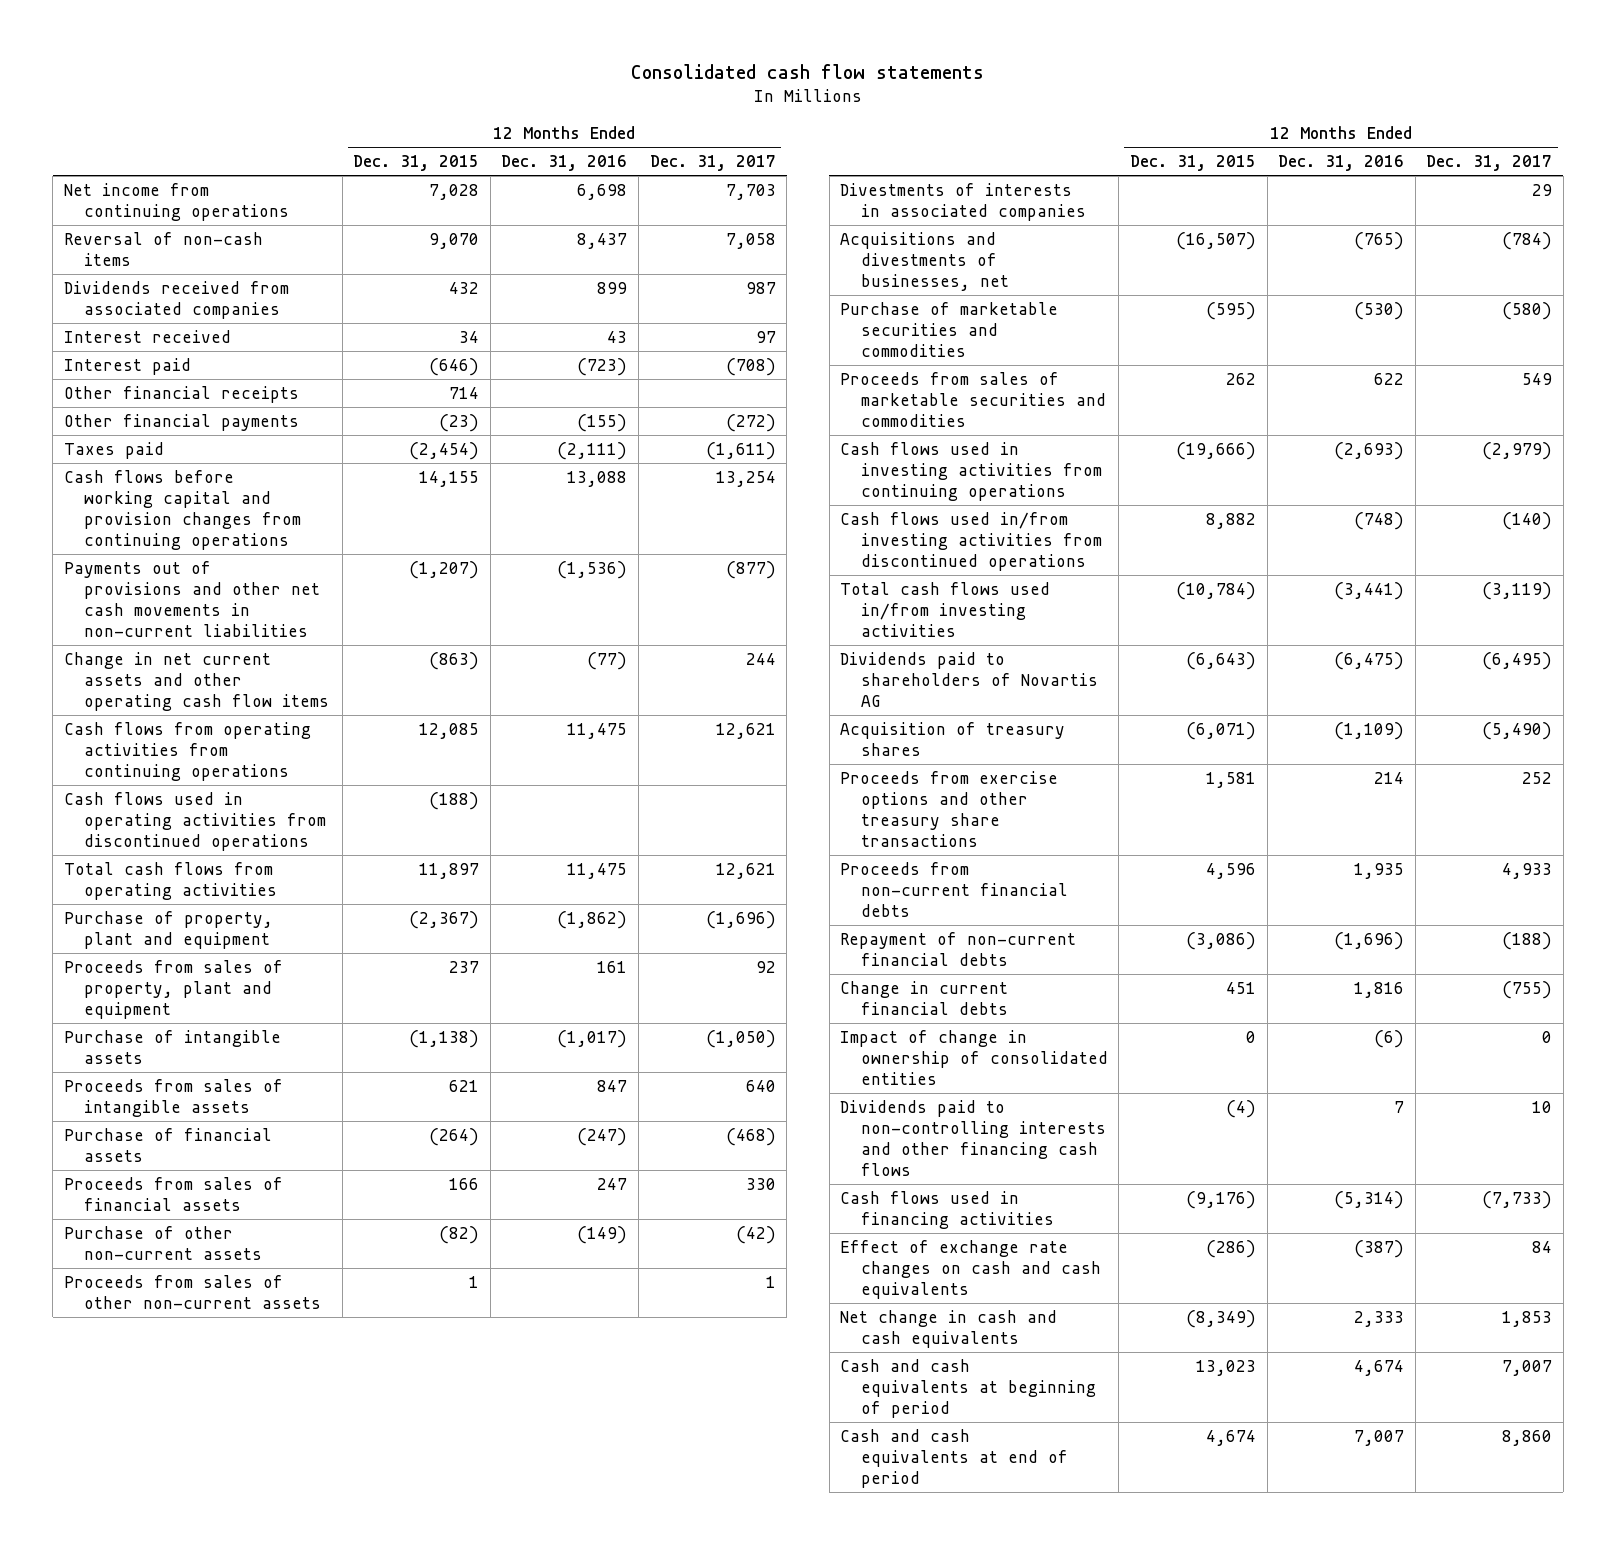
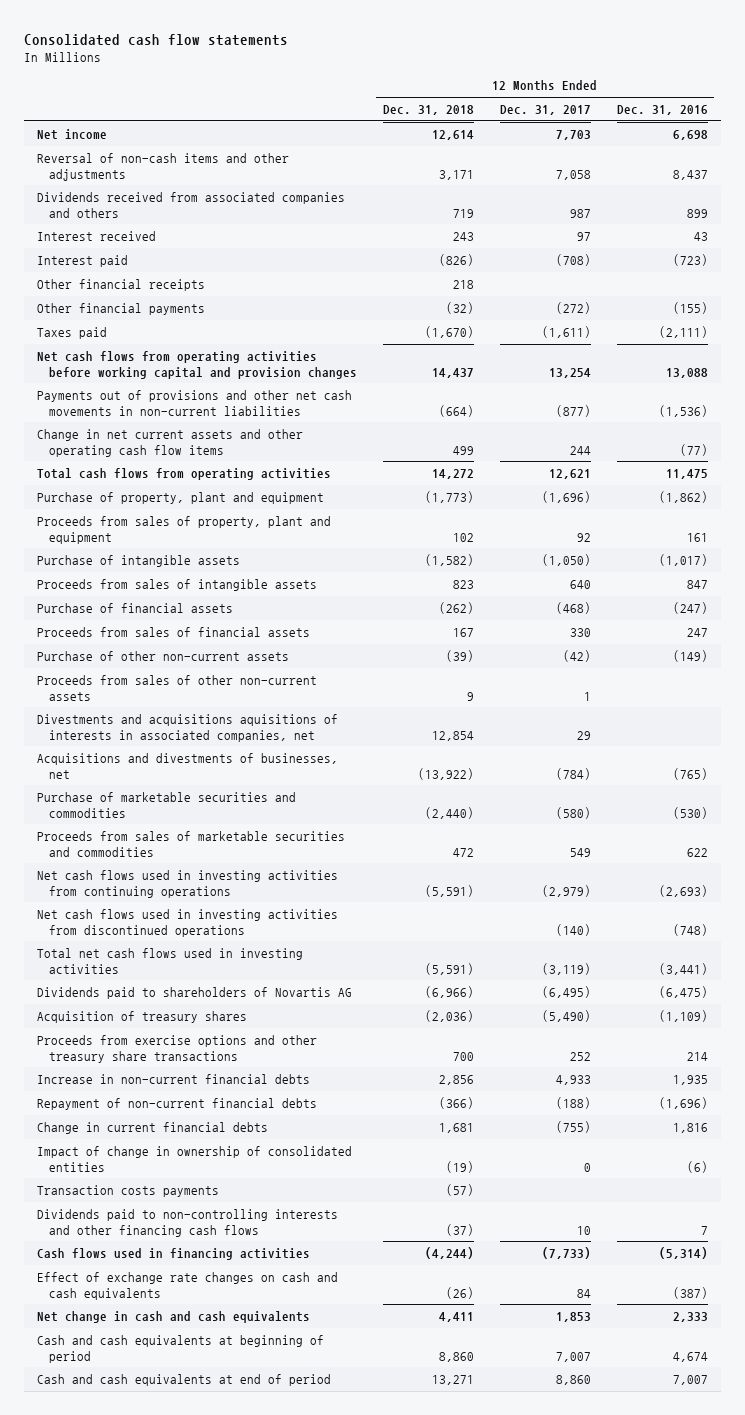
[353,155,480,172] Dec. 31, 2015 -> none
none -> [382,105,474,116] Dec. 31, 2018
[63,182,289,221] Net income from continuing operations -> [37,128,108,140] Net income
[63,231,263,266] Reversal of non-cash items -> [37,152,290,181] Reversal of non-cash items and other adjustments
[63,280,289,319] Dividends received from associated companies -> [37,191,346,218] Dividends received from associated companies and others
[63,469,301,551] Cash flows before working capital and provision changes from continuing operations -> [37,350,357,379] Net cash flows from operating activities before working capital and provision changes
[63,721,311,781] Cash flows from operating activities from continuing operations -> none
[63,791,326,851] Cash flows used in operating activities from discontinued operations -> none
[840,182,1086,221] Divestments of interests in associated companies -> [37,713,339,742] Divestments and acquisitions aquisitions of interests in associated companies, net
[840,441,1102,501] Cash flows used in investing activities from continuing operations -> [37,869,339,898] Net cash flows used in investing activities from continuing operations
[840,511,1102,571] Cash flows used in/from investing activities from discontinued operations -> [37,908,339,937] Net cash flows used in investing activities from discontinued operations
[840,581,1051,637] Total cash flows used in/from investing activities -> [37,947,304,974] Total net cash flows used in investing activities
[840,861,1068,917] Proceeds from non-current financial debts -> [37,1073,311,1084] Increase in non-current financial debts
none -> [37,1184,220,1197] Transaction costs payments

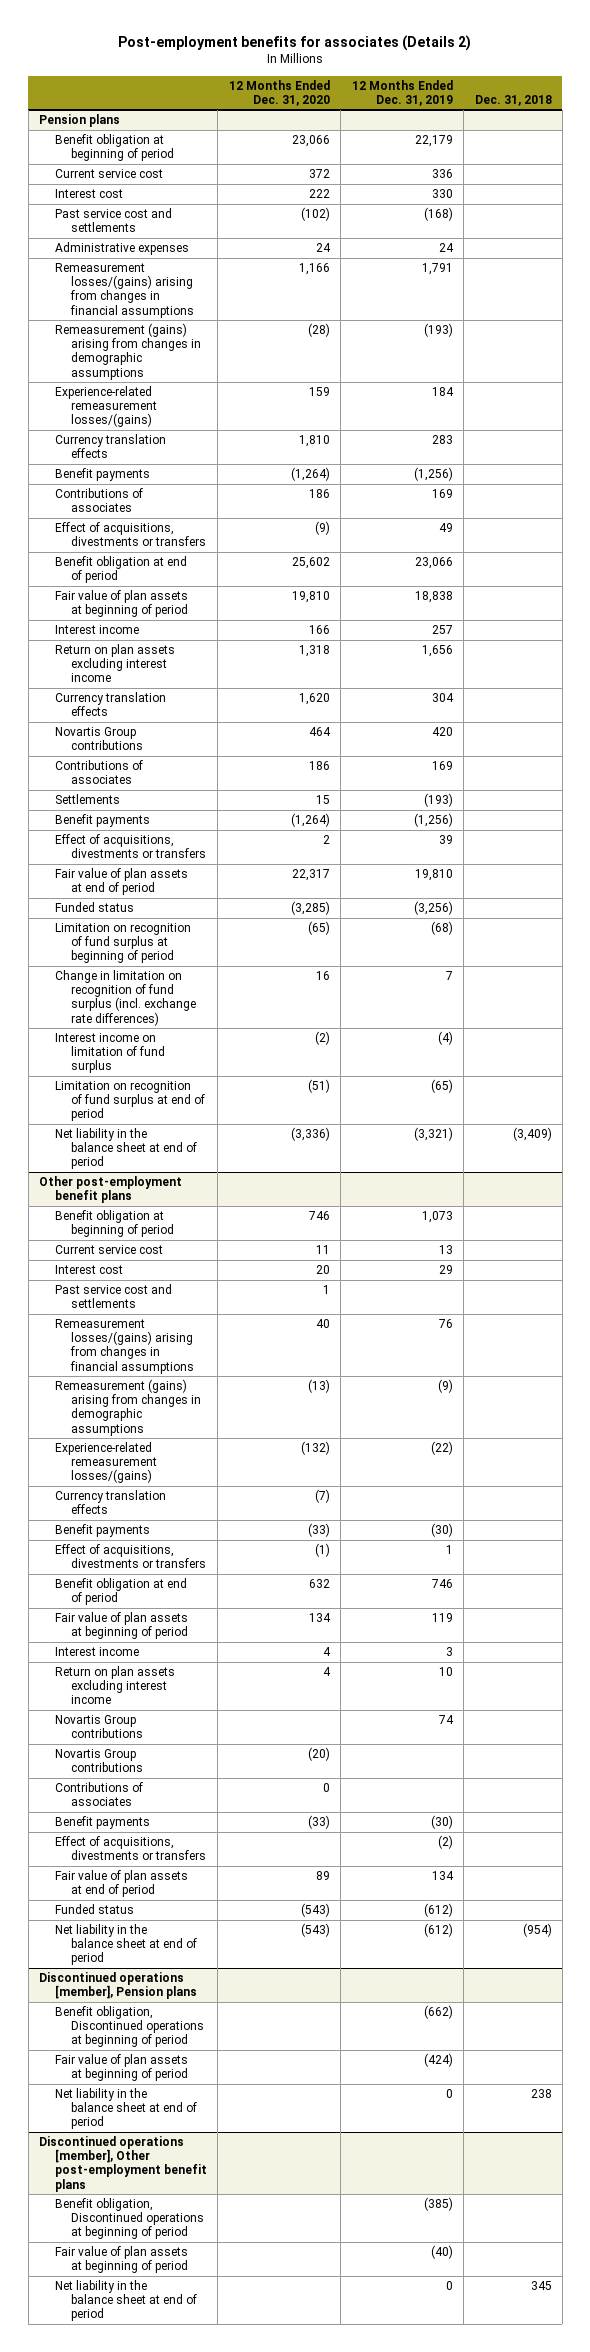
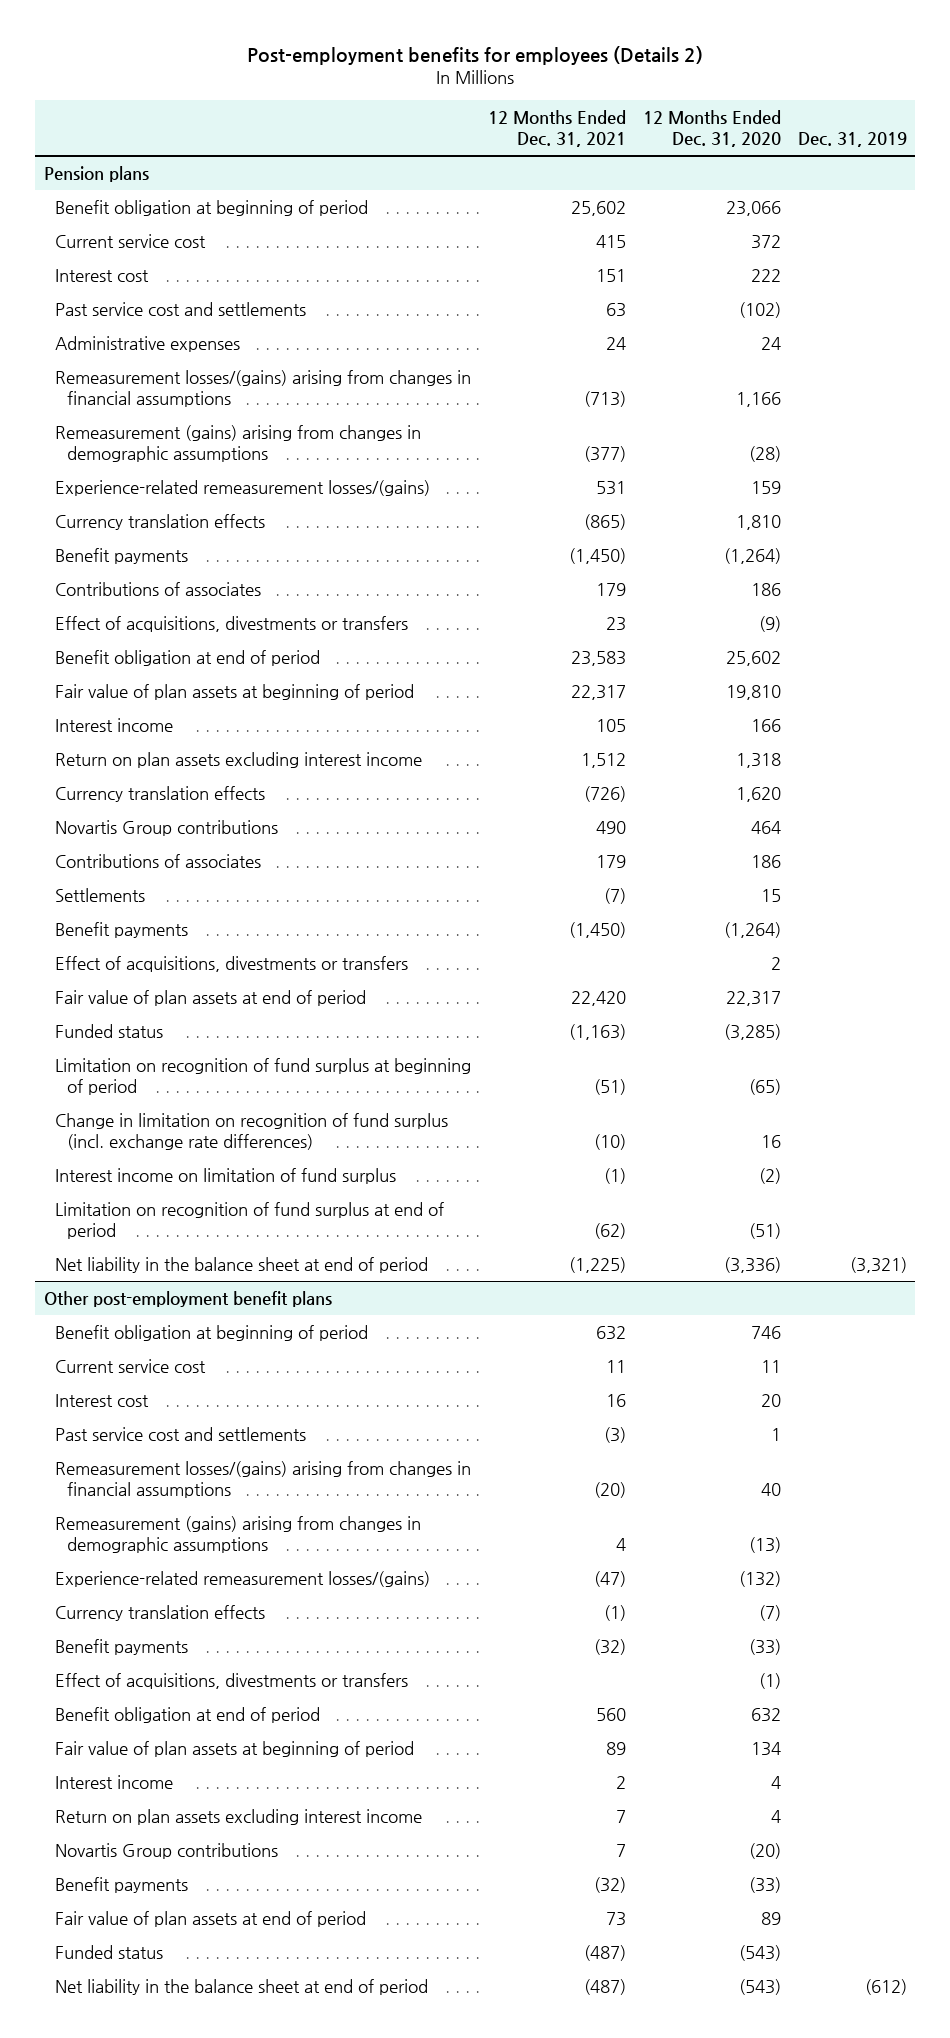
[118,34,472,51] Post-employment benefits for associates (Details 2) -> [247,45,704,65] Post-employment benefits for employees (Details 2)
[351,79,453,106] 12 Months Ended Dec. 31, 2019 -> none
[474,94,552,106] Dec. 31, 2018 -> none
none -> [488,109,627,147] 12 Months Ended Dec. 31, 2021
none -> [797,131,907,147] Dec. 31, 2019
[54,1715,144,1739] Novartis Group contributions -> none
[54,1782,143,1807] Contributions of associates -> none
[54,1836,207,1861] Effect of acquisitions, divestments or transfers -> none
[38,1972,197,2000] Discontinued operations [member], Pension plans -> none
[54,2006,205,2048] Benefit obligation, Discontinued operations at beginning of period -> none
[54,2054,189,2082] Fair value of plan assets at beginning of period -> none
[54,2088,198,2130] Net liability in the balance sheet at end of period -> none
[38,2136,207,2192] Discontinued operations [member], Other post-employment benefit plans -> none
[54,2198,205,2240] Benefit obligation, Discontinued operations at beginning of period -> none
[54,2246,189,2274] Fair value of plan assets at beginning of period -> none
[54,2280,198,2322] Net liability in the balance sheet at end of period -> none

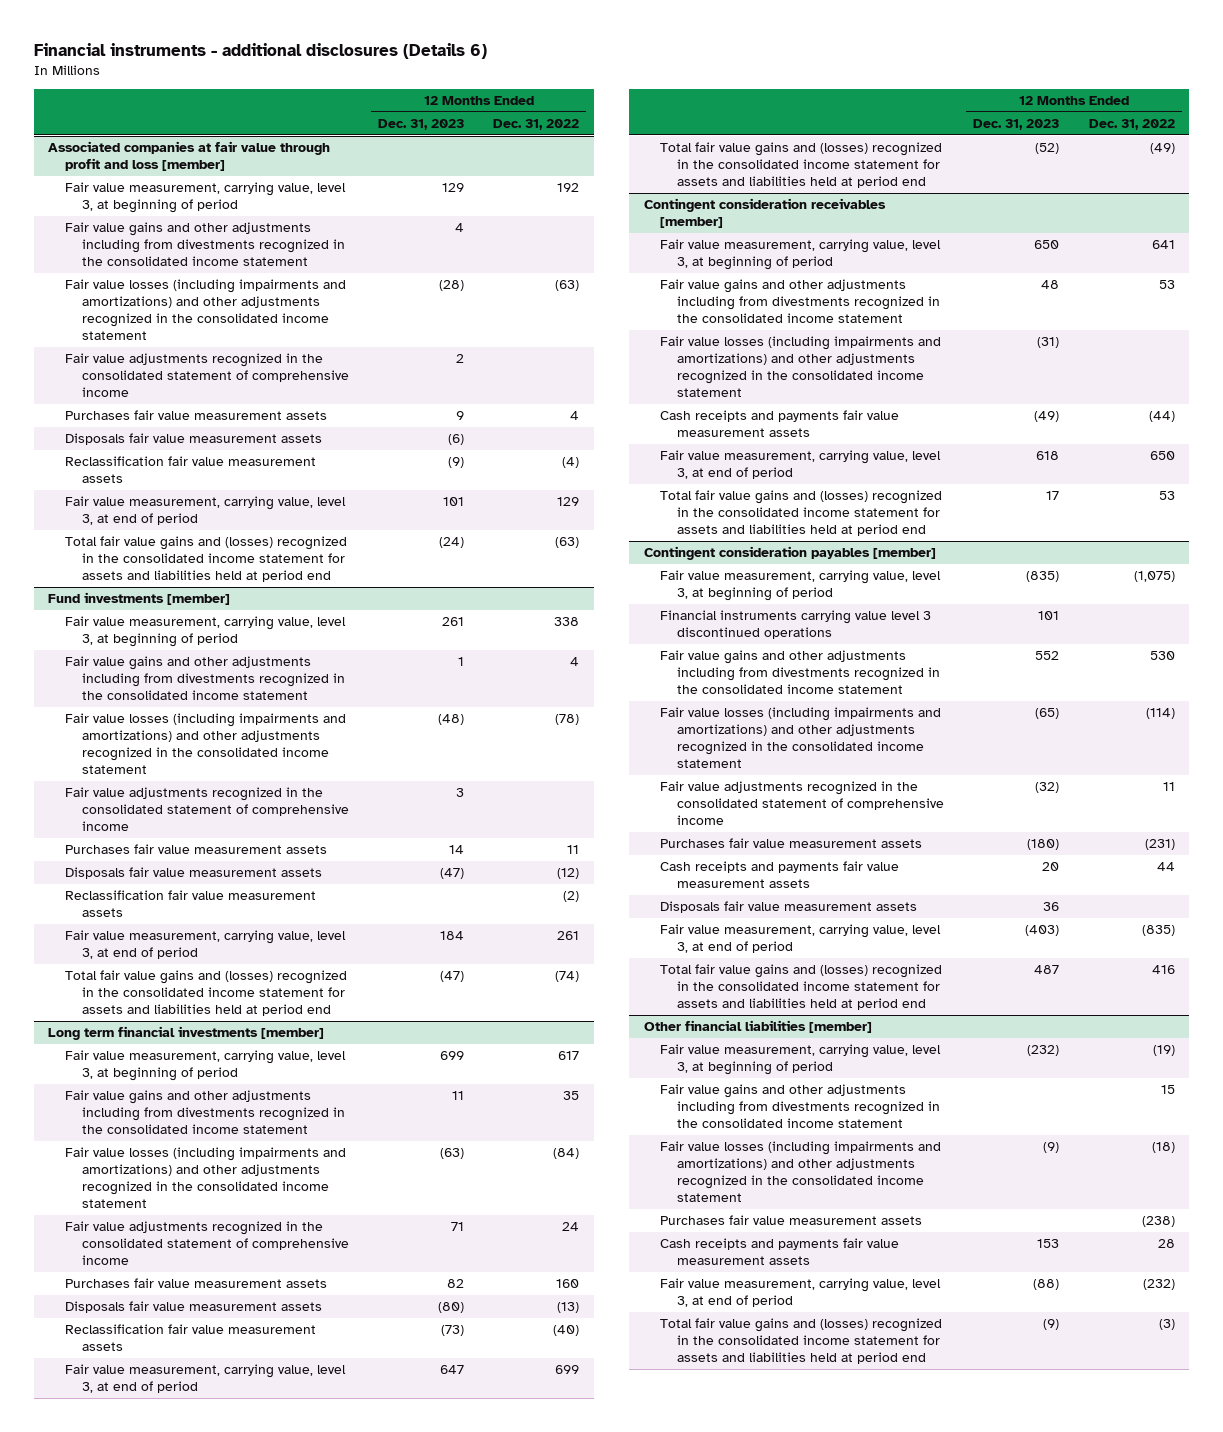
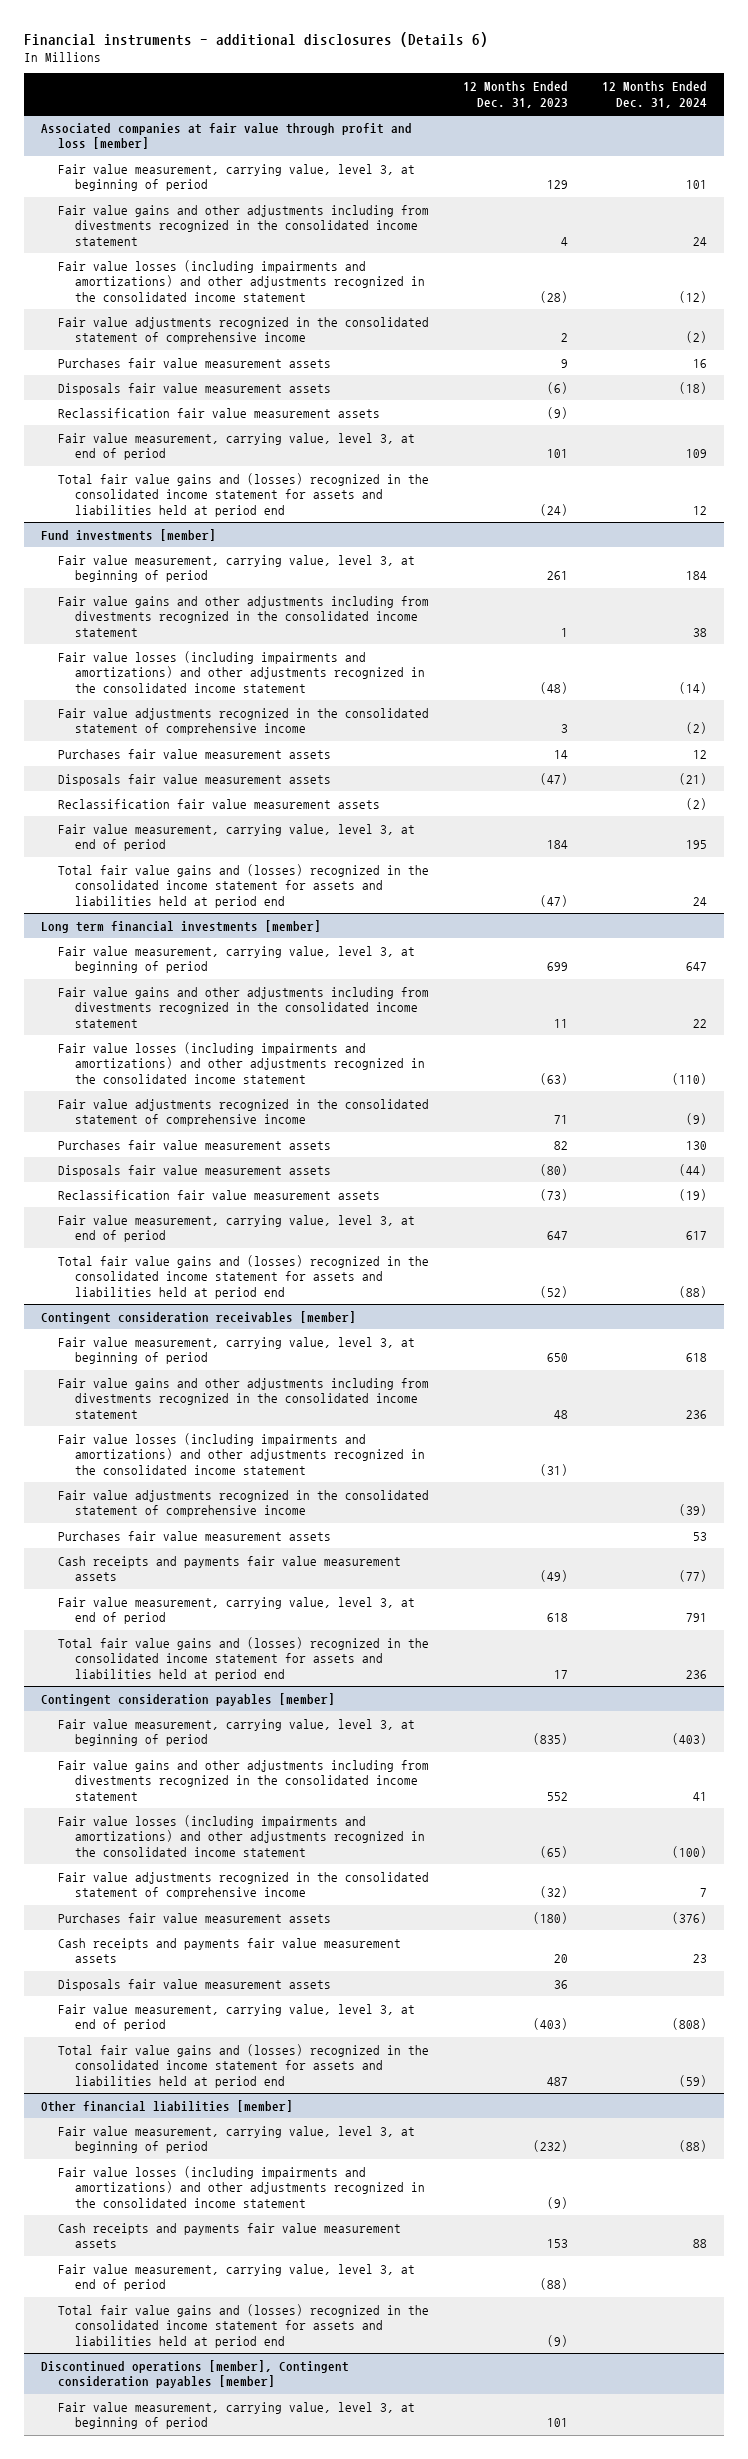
[493,118,580,130] Dec. 31, 2022 -> none
none -> [601,81,707,108] 12 Months Ended Dec. 31, 2024
none -> [57,1489,429,1518] Fair value adjustments recognized in the consolidated statement of comprehensive income
none -> [57,1530,331,1541] Purchases fair value measurement assets
[660,610,932,640] Financial instruments carrying value level 3 discontinued operations -> none
[660,1084,941,1129] Fair value gains and other adjustments including from divestments recognized in the consolidated income statement -> none
[660,1215,923,1226] Purchases fair value measurement assets -> none
none -> [41,2359,350,2389] Discontinued operations [member], Contingent consideration payables [member]
none -> [57,2401,415,2430] Fair value measurement, carrying value, level 3, at beginning of period

